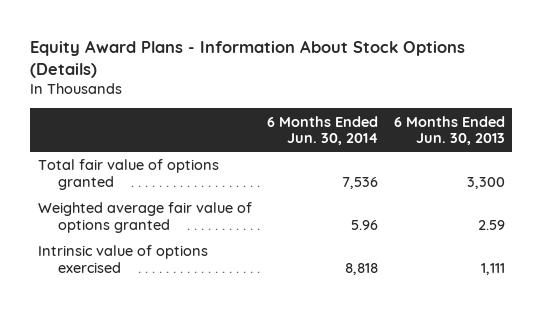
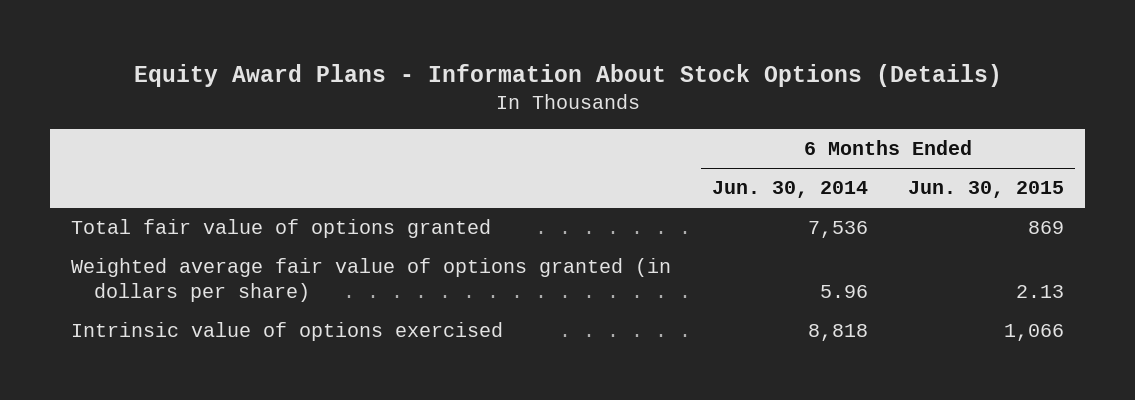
[393,115,505,146] 6 Months Ended Jun. 30, 2013 -> none
none -> [908,181,1065,199] Jun. 30, 2015
[38,202,253,233] Weighted average fair value of options granted -> [70,258,671,303] Weighted average fair value of options granted (in dollars per share)

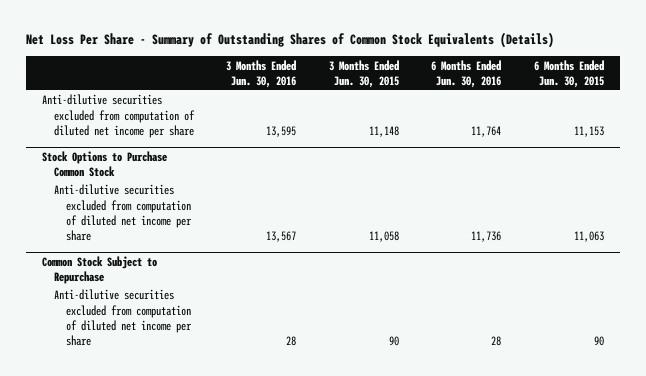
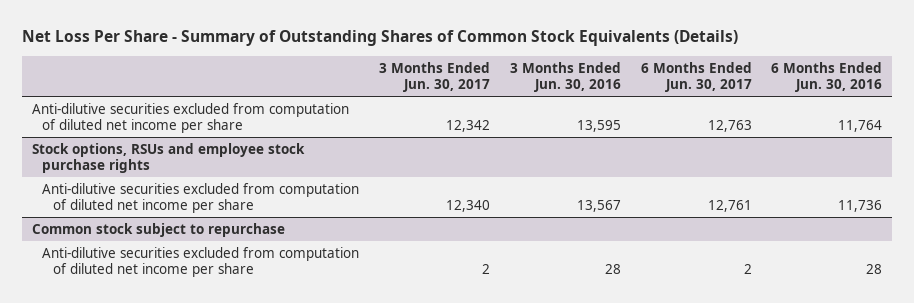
[328,59,399,88] 3 Months Ended Jun. 30, 2015 -> none
[533,59,604,88] 6 Months Ended Jun. 30, 2015 -> none
none -> [379,61,491,93] 3 Months Ended Jun. 30, 2017
none -> [640,61,752,93] 6 Months Ended Jun. 30, 2017
[42,151,168,178] Stock Options to Purchase Common Stock -> none
none -> [31,142,305,174] Stock options, RSUs and employee stock purchase rights
[42,256,158,285] Common Stock Subject to Repurchase -> [31,222,285,237] Common stock subject to repurchase

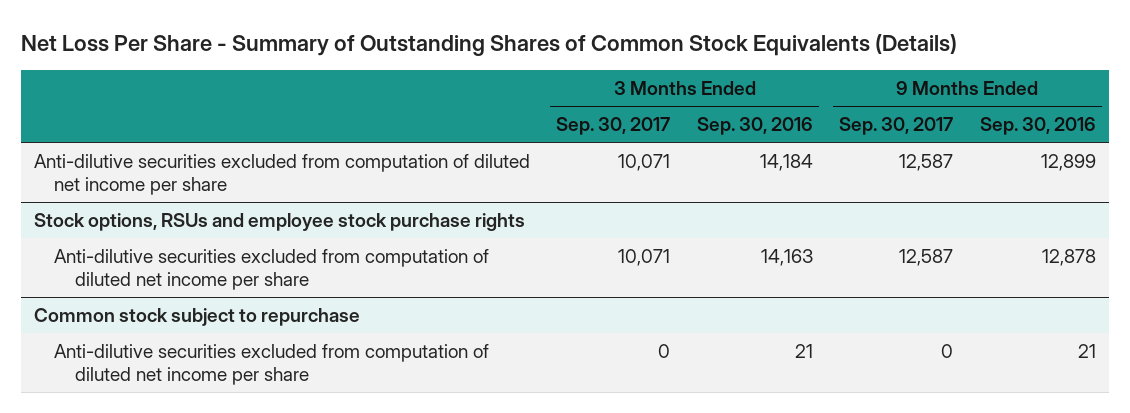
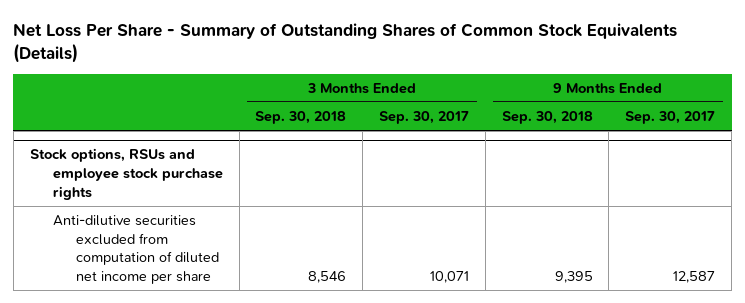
[696,117,813,136] Sep. 30, 2016 -> none
[979,117,1096,136] Sep. 30, 2016 -> none
none -> [255,111,347,125] Sep. 30, 2018
none -> [501,111,593,125] Sep. 30, 2018
[33,154,530,196] Anti-dilutive securities excluded from computation of diluted net income per share -> none
[33,308,360,327] Common stock subject to repurchase -> none
[54,344,490,386] Anti-dilutive securities excluded from computation of diluted net income per share -> none

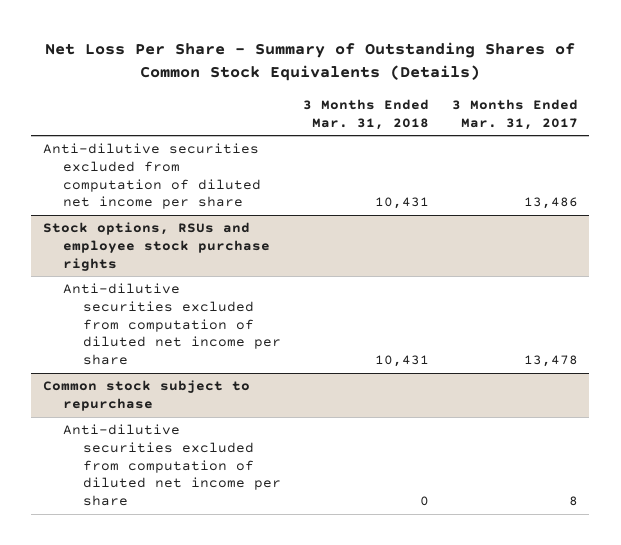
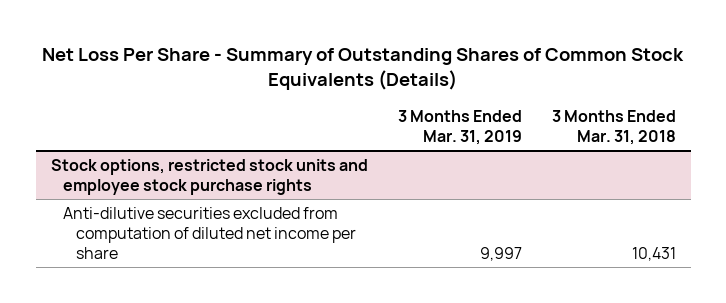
[451,98,578,130] 3 Months Ended Mar. 31, 2017 -> none
none -> [397,109,522,146] 3 Months Ended Mar. 31, 2019
[42,143,261,210] Anti-dilutive securities excluded from computation of diluted net income per share -> none
[42,222,270,271] Stock options, RSUs and employee stock purchase rights -> [50,158,368,196] Stock options, restricted stock units and employee stock purchase rights
[42,380,250,412] Common stock subject to repurchase -> none
[62,424,281,507] Anti-dilutive securities excluded from computation of diluted net income per share -> none

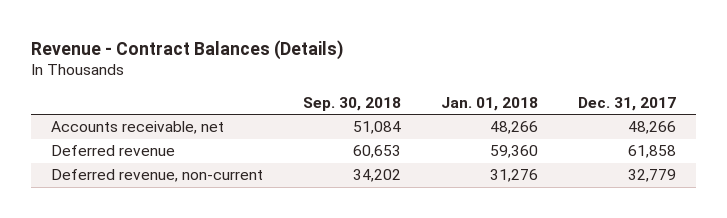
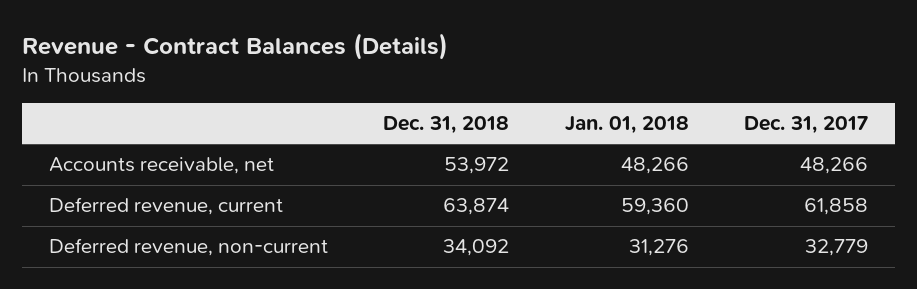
[302,96,401,111] Sep. 30, 2018 -> none
none -> [383,116,510,135] Dec. 31, 2018
[50,145,175,157] Deferred revenue -> [49,197,284,216] Deferred revenue, current

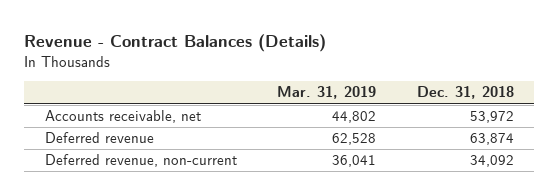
[564,116,689,135] Jan. 01, 2018 -> none
[743,116,868,135] Dec. 31, 2017 -> none
none -> [277,86,377,100] Mar. 31, 2019
[49,197,284,216] Deferred revenue, current -> [44,132,154,144] Deferred revenue

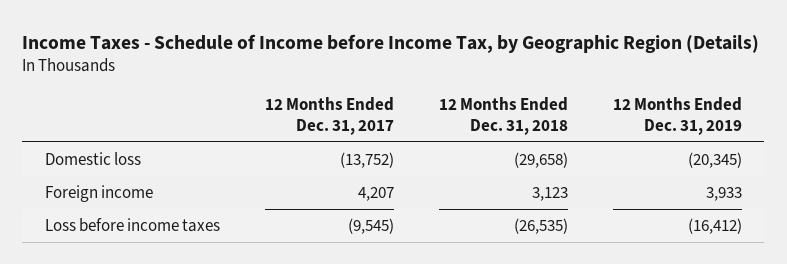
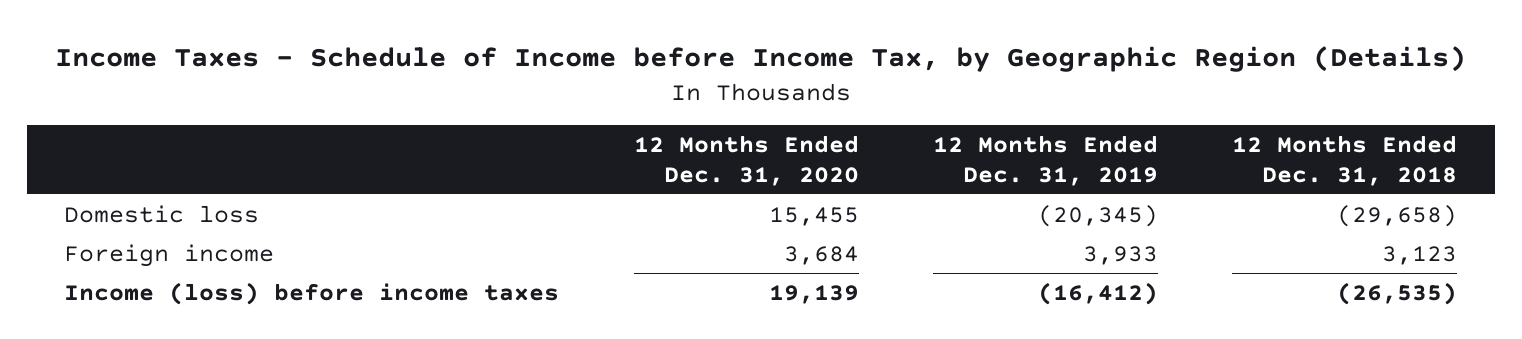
[264,96,394,135] 12 Months Ended Dec. 31, 2017 -> none
none -> [633,135,859,186] 12 Months Ended Dec. 31, 2020
[44,217,220,232] Loss before income taxes -> [64,281,560,305] Income (loss) before income taxes

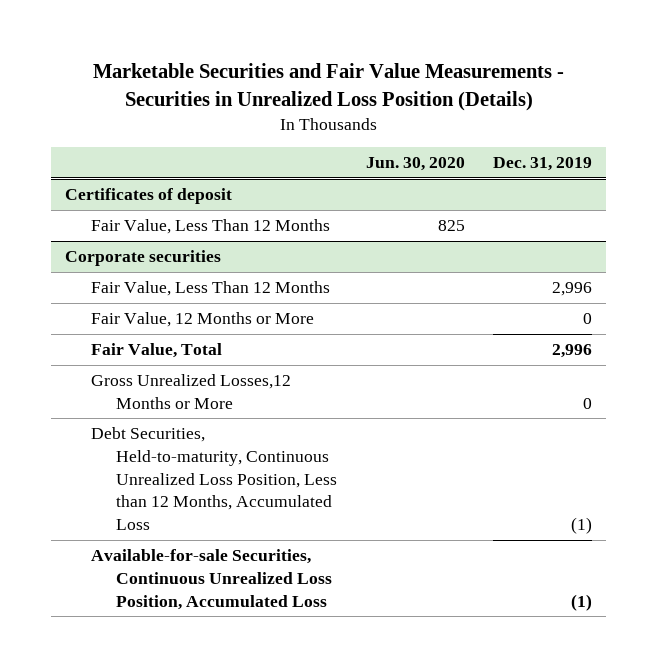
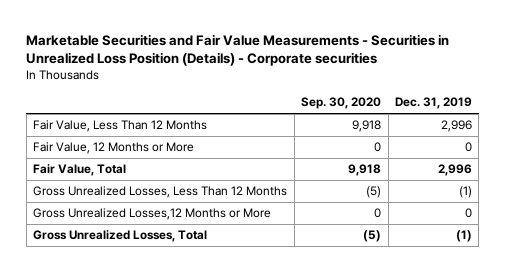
[92,63,564,111] Marketable Securities and Fair Value Measurements - Securities in Unrealized Loss Position (Details) -> [26,33,450,67] Marketable Securities and Fair Value Measurements - Securities in Unrealized Loss Position (Details) - Corporate securities
[365,157,465,172] Jun. 30, 2020 -> none
none -> [301,97,382,110] Sep. 30, 2020
[65,188,233,205] Certificates of deposit -> none
[90,219,330,235] Fair Value, Less Than 12 Months -> none
[65,250,222,267] Corporate securities -> none
none -> [33,186,288,199] Gross Unrealized Losses, Less Than 12 Months
[90,427,338,531] Debt Securities, Held-to-maturity, Continuous Unrealized Loss Position, Less than 12 Months, Accumulated Loss -> none
[90,549,333,610] Available-for-sale Securities, Continuous Unrealized Loss Position, Accumulated Loss -> [33,230,208,243] Gross Unrealized Losses, Total

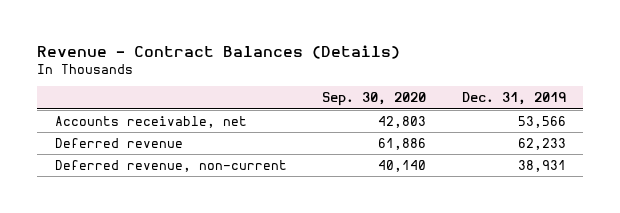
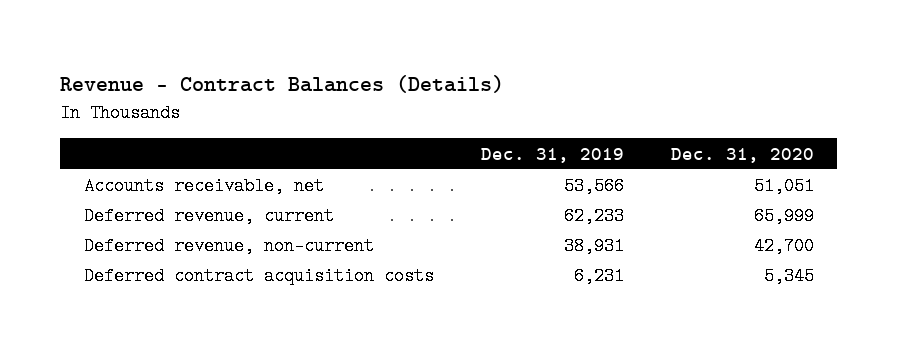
[322,92,427,107] Sep. 30, 2020 -> none
none -> [670,147,814,163] Dec. 31, 2020
[54,137,183,148] Deferred revenue -> [83,207,334,226] Deferred revenue, current
none -> [83,267,434,286] Deferred contract acquisition costs

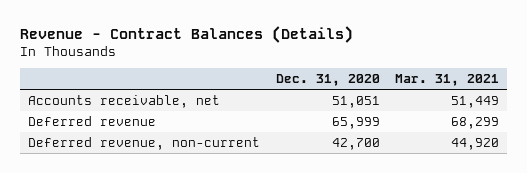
[480,147,624,163] Dec. 31, 2019 -> none
none -> [395,74,500,87] Mar. 31, 2021
[83,207,334,226] Deferred revenue, current -> [27,115,156,126] Deferred revenue
[83,267,434,286] Deferred contract acquisition costs -> none

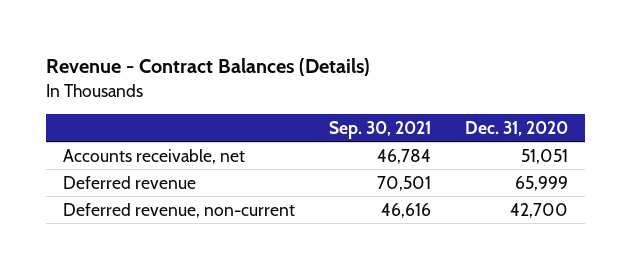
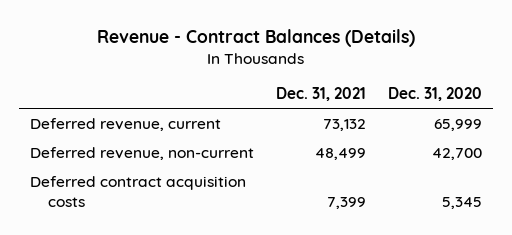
[329,120,432,139] Sep. 30, 2021 -> none
none -> [275,87,366,102] Dec. 31, 2021
[63,148,246,164] Accounts receivable, net -> none
[63,175,197,189] Deferred revenue -> [29,118,221,132] Deferred revenue, current
none -> [29,176,246,208] Deferred contract acquisition costs

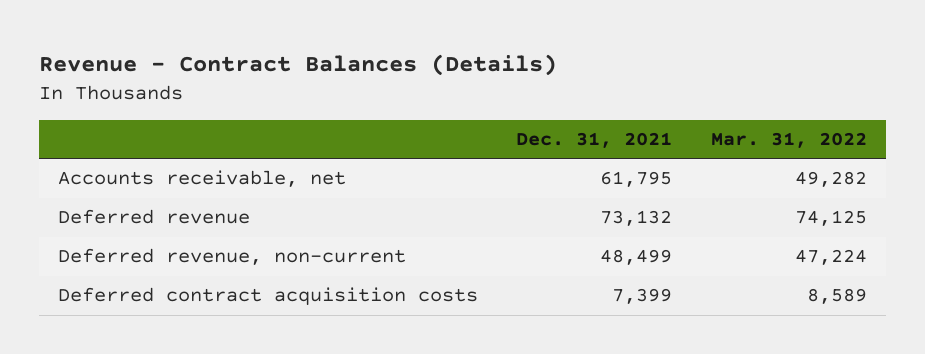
[387,87,482,102] Dec. 31, 2020 -> none
none -> [710,132,867,149] Mar. 31, 2022
none -> [58,170,347,188] Accounts receivable, net
[29,118,221,132] Deferred revenue, current -> [58,209,251,225] Deferred revenue

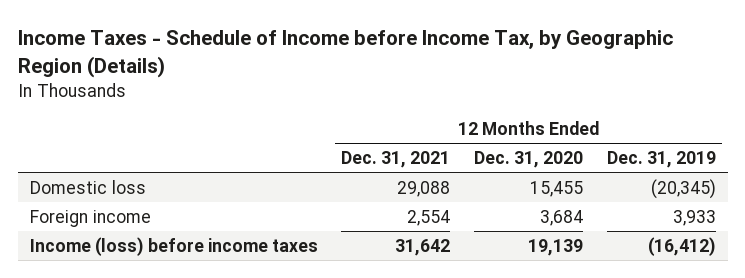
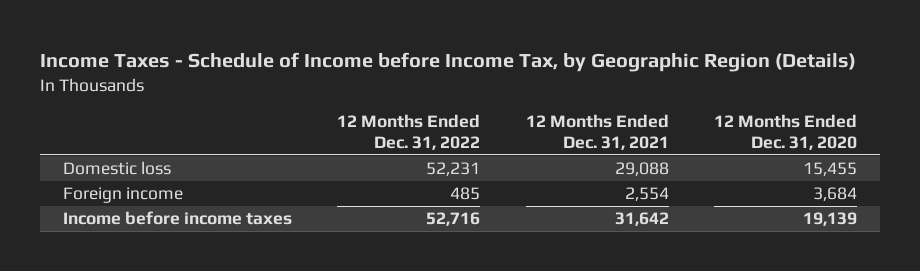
[606,150,716,168] Dec. 31, 2019 -> none
none -> [337,114,481,150] 12 Months Ended Dec. 31, 2022
[29,236,318,256] Income (loss) before income taxes -> [62,211,292,226] Income before income taxes

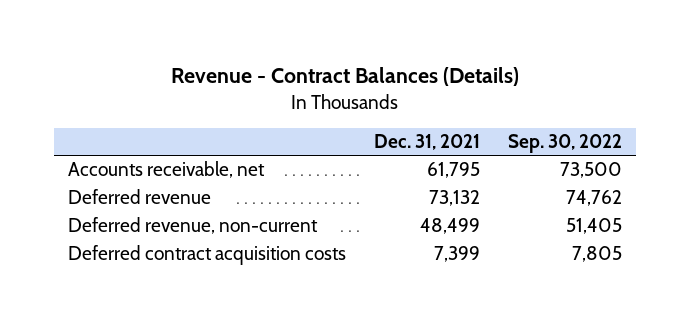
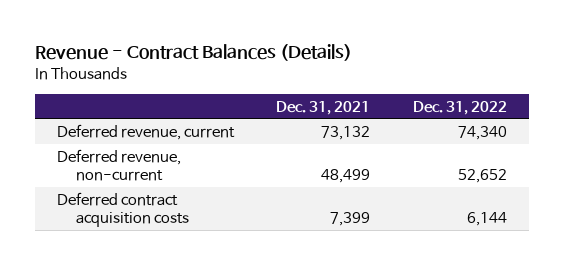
[508,134,623,154] Sep. 30, 2022 -> none
none -> [413,100,508,115] Dec. 31, 2022
[67,161,265,179] Accounts receivable, net -> none
[67,189,211,205] Deferred revenue -> [56,123,235,140] Deferred revenue, current

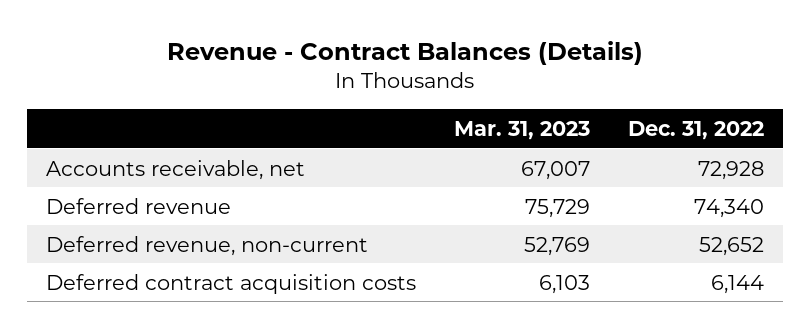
[276,100,371,115] Dec. 31, 2021 -> none
none -> [453,120,590,140] Mar. 31, 2023
none -> [45,159,305,180] Accounts receivable, net
[56,123,235,140] Deferred revenue, current -> [45,197,231,214] Deferred revenue

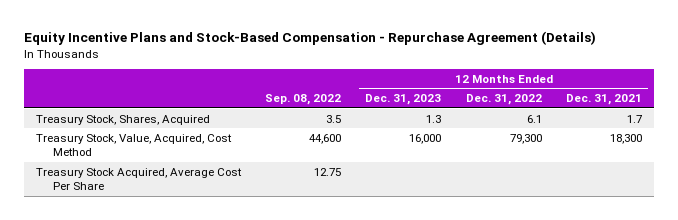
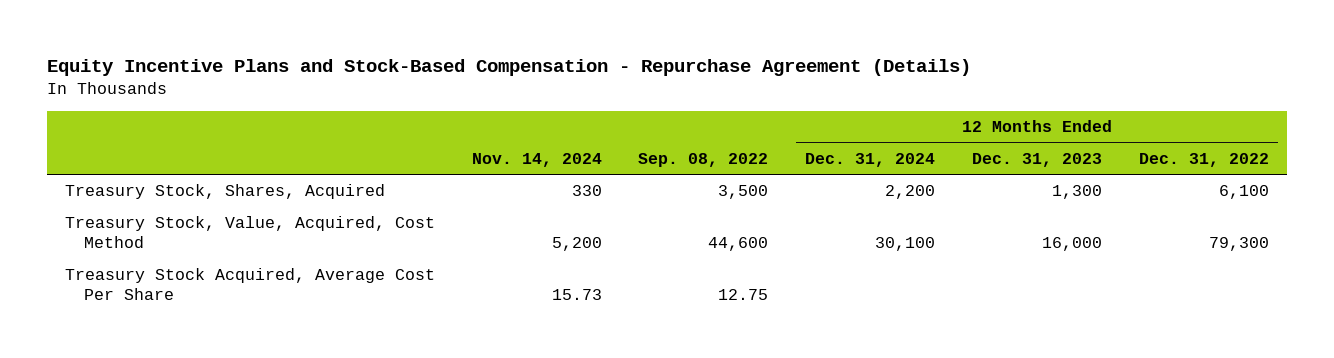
[565,94,642,106] Dec. 31, 2021 -> none
none -> [471,152,602,167] Nov. 14, 2024
none -> [805,152,936,167] Dec. 31, 2024
[326,114,342,123] 3.5 -> [718,185,769,200] 3,500
[426,114,442,123] 1.3 -> [1052,185,1103,200] 1,300
[526,114,542,123] 6.1 -> [1218,185,1269,200] 6,100

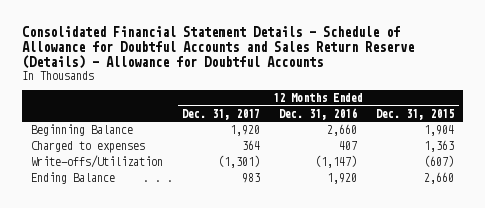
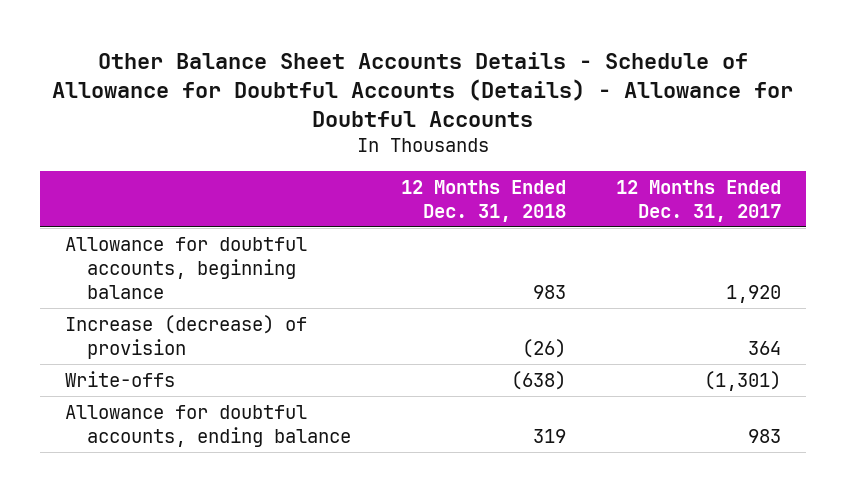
[22,26,415,70] Consolidated Financial Statement Details - Schedule of Allowance for Doubtful Accounts and Sales Return Reserve (Details) - Allowance for Doubtful Accounts -> [51,51,793,128] Other Balance Sheet Accounts Details - Schedule of Allowance for Doubtful Accounts (Details) - Allowance for Doubtful Accounts
[279,107,358,120] Dec. 31, 2016 -> none
[375,108,454,120] Dec. 31, 2015 -> none
none -> [401,179,567,222] 12 Months Ended Dec. 31, 2018
[31,124,134,137] Beginning Balance -> [64,236,307,299] Allowance for doubtful accounts, beginning balance
[31,141,146,154] Charged to expenses -> [64,314,307,359] Increase (decrease) of provision
[31,155,164,169] Write-offs/Utilization -> [64,370,175,387] Write-offs
[31,172,116,185] Ending Balance -> [64,404,352,447] Allowance for doubtful accounts, ending balance

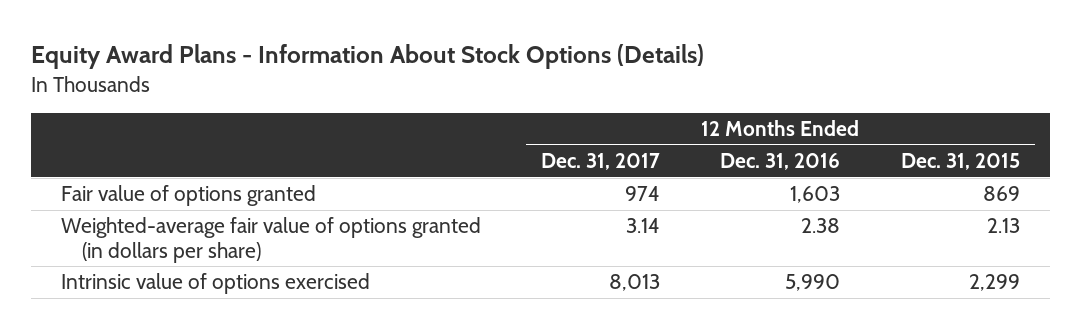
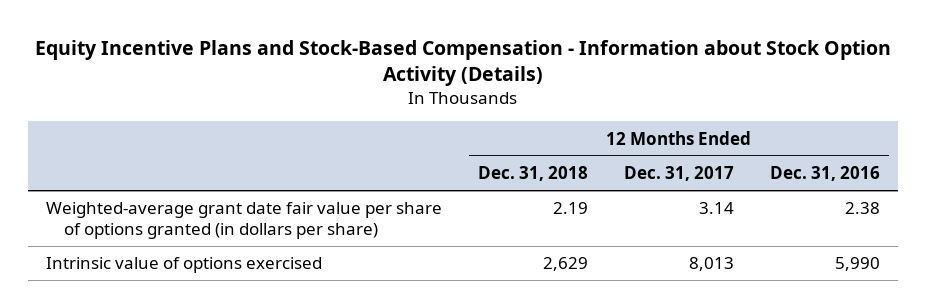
[30,44,704,70] Equity Award Plans - Information About Stock Options (Details) -> [35,39,892,87] Equity Incentive Plans and Stock-Based Compensation - Information about Stock Option Activity (Details)
[900,153,1020,171] Dec. 31, 2015 -> none
none -> [478,166,589,182] Dec. 31, 2018
[60,185,316,207] Fair value of options granted -> none
[60,217,481,263] Weighted-average fair value of options granted (in dollars per share) -> [46,202,443,240] Weighted-average grant date fair value per share of options granted (in dollars per share)

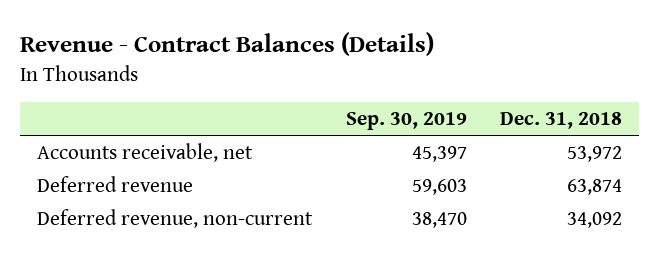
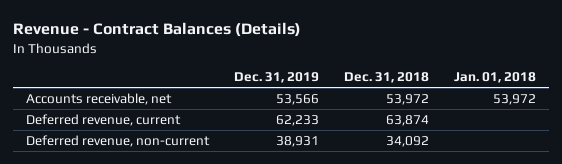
[345,112,467,131] Sep. 30, 2019 -> none
none -> [233,72,319,84] Dec. 31, 2019
none -> [454,72,537,84] Jan. 01, 2018
[36,176,193,193] Deferred revenue -> [25,113,181,126] Deferred revenue, current

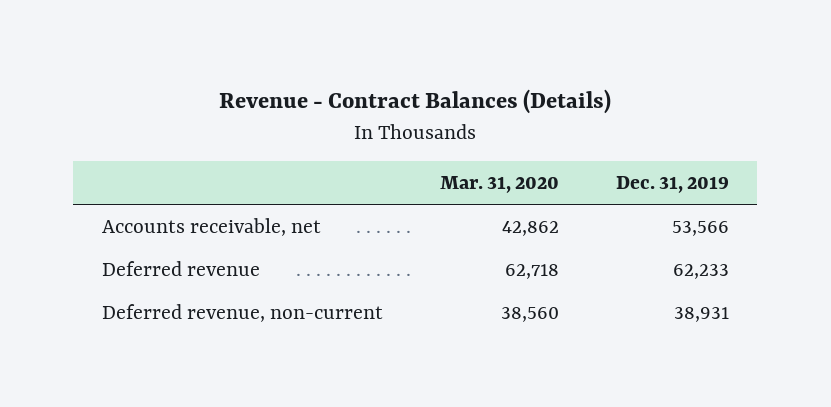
[344,72,430,84] Dec. 31, 2018 -> none
[454,72,537,84] Jan. 01, 2018 -> none
none -> [439,176,559,194] Mar. 31, 2020
[25,113,181,126] Deferred revenue, current -> [101,260,260,276] Deferred revenue

